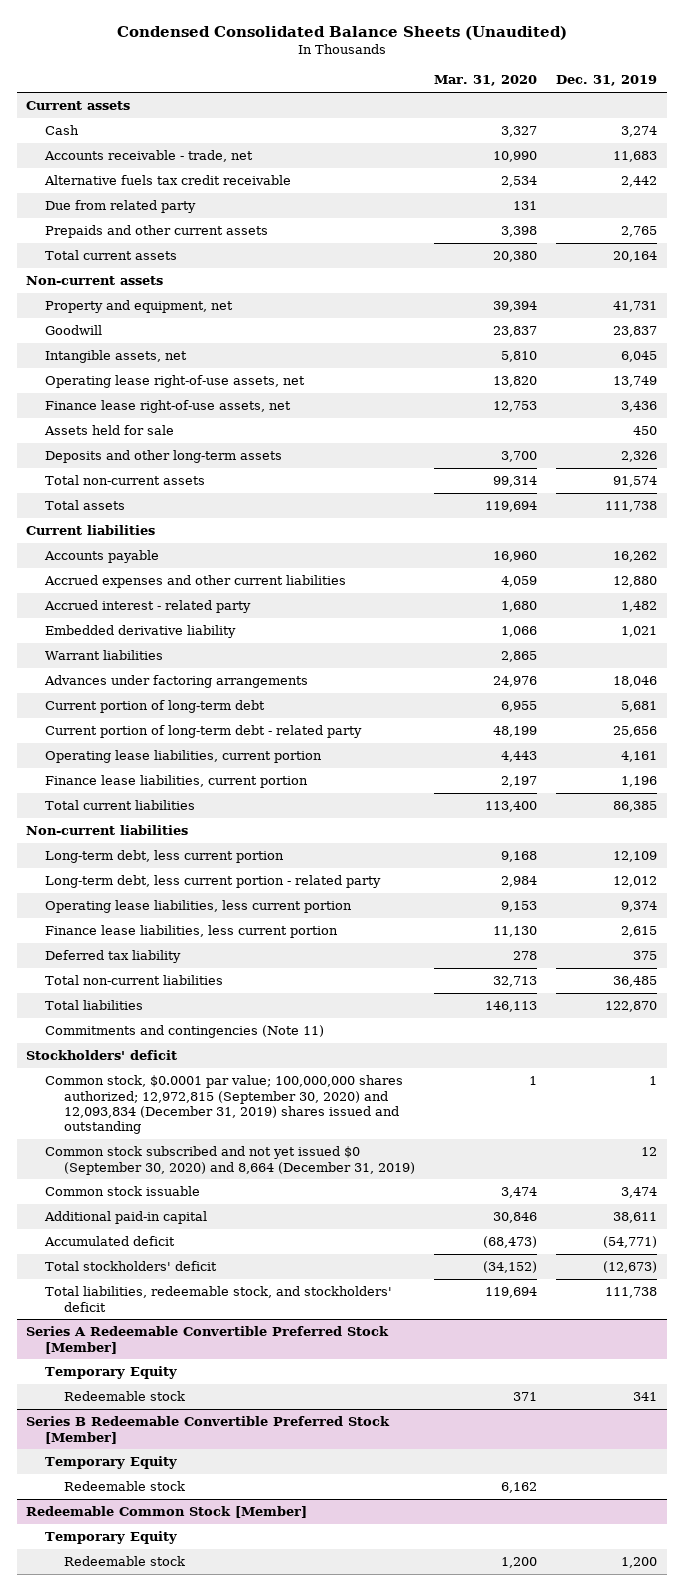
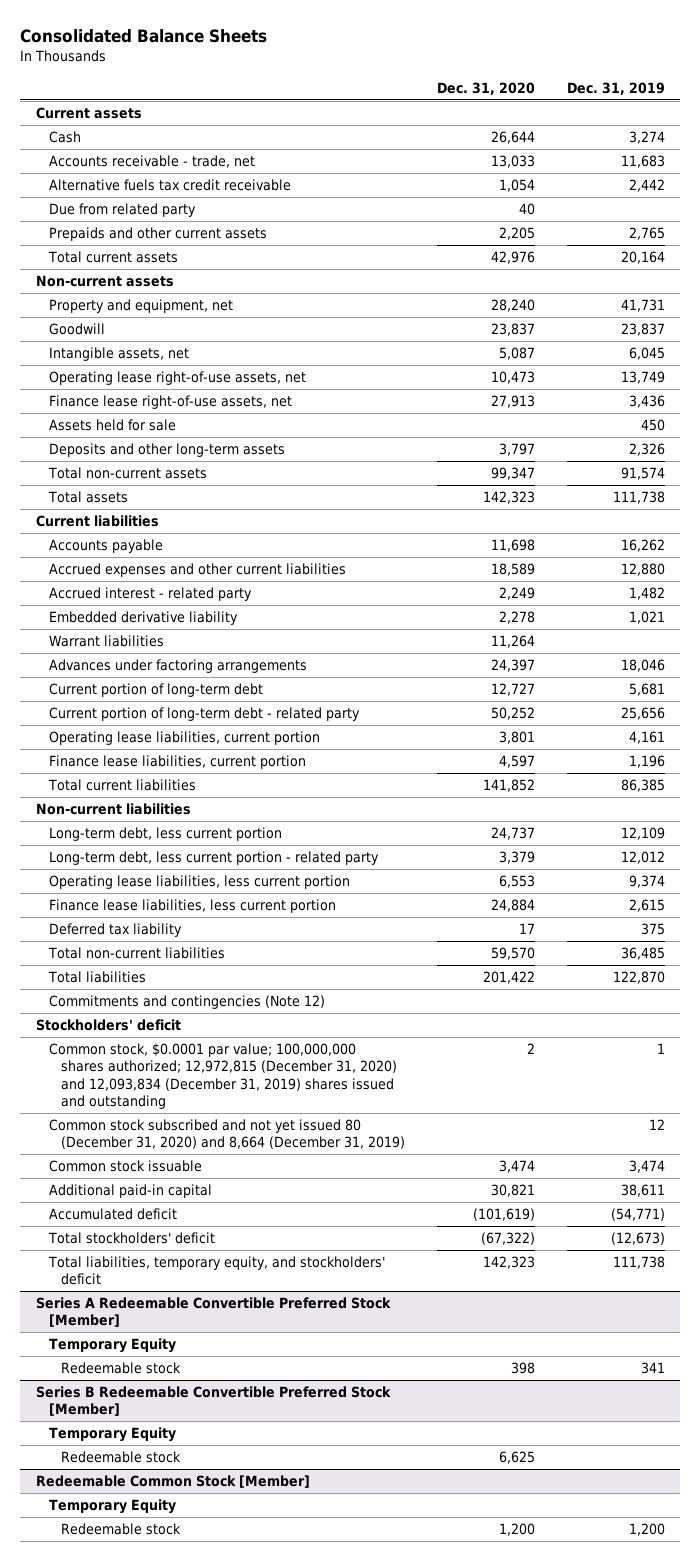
[116,25,567,40] Condensed Consolidated Balance Sheets (Unaudited) -> [19,28,267,43] Consolidated Balance Sheets
[434,75,538,87] Mar. 31, 2020 -> none
none -> [436,81,535,95] Dec. 31, 2020
[45,1025,325,1039] Commitments and contingencies (Note 11) -> [48,995,325,1010] Commitments and contingencies (Note 12)
[45,1075,404,1135] Common stock, $0.0001 par value; 100,000,000 shares authorized; 12,972,815 (September 30, 2020) and 12,093,834 (December 31, 2019) shares issued and outstanding -> [48,1043,398,1109] Common stock, $0.0001 par value; 100,000,000 shares authorized; 12,972,815 (December 31, 2020) and 12,093,834 (December 31, 2019) shares issued and outstanding
[45,1146,416,1175] Common stock subscribed and not yet issued $0 (September 30, 2020) and 8,664 (December 31, 2019) -> [48,1119,406,1150] Common stock subscribed and not yet issued 80 (December 31, 2020) and 8,664 (December 31, 2019)
[45,1286,393,1312] Total liabilities, redeemable stock, and stockholders' deficit -> [47,1256,385,1286] Total liabilities, temporary equity, and stockholders' deficit

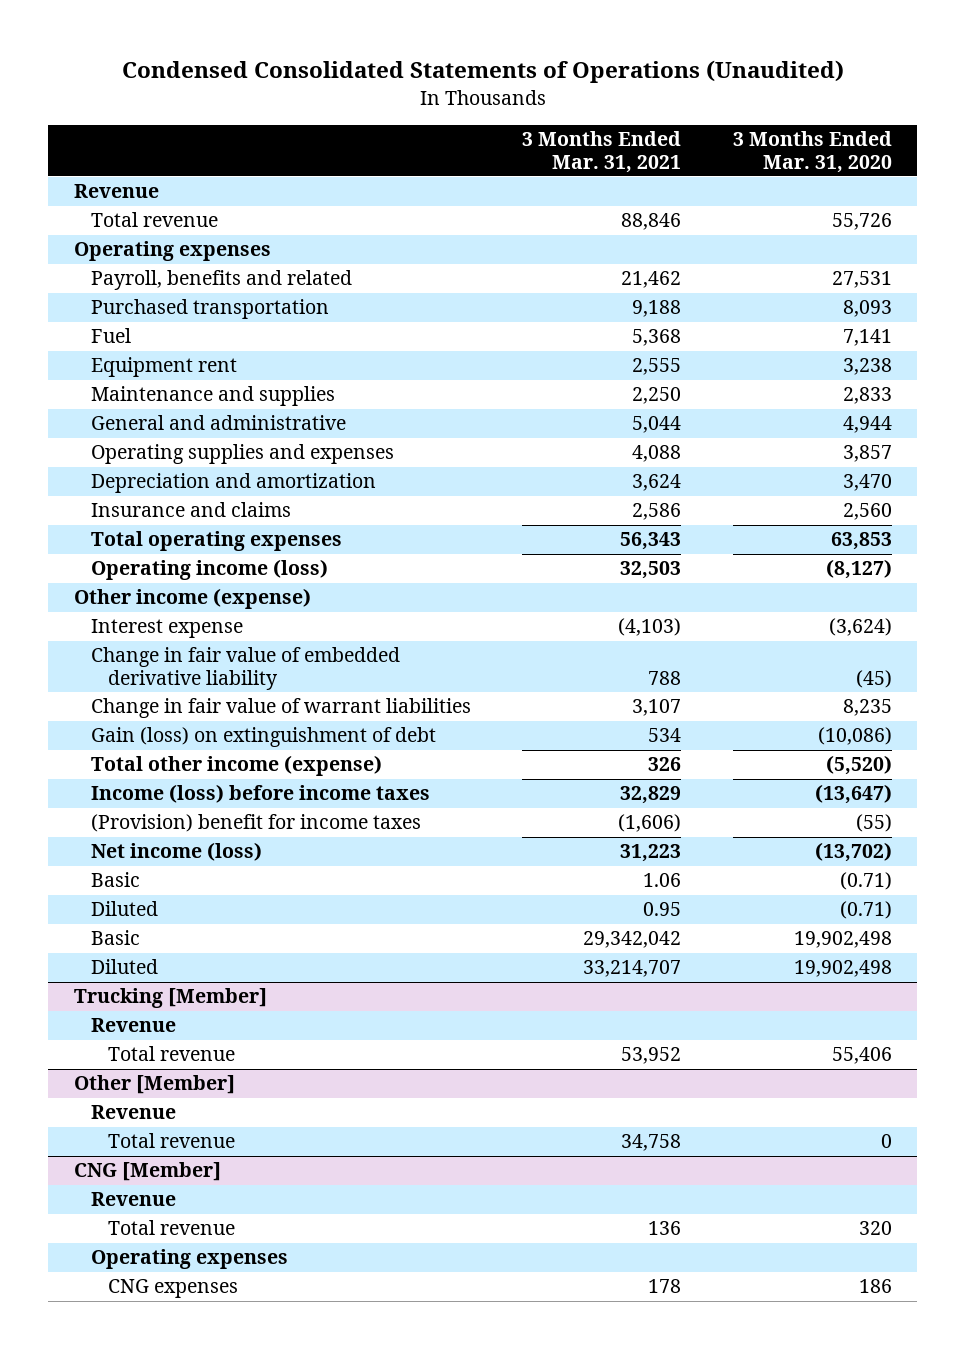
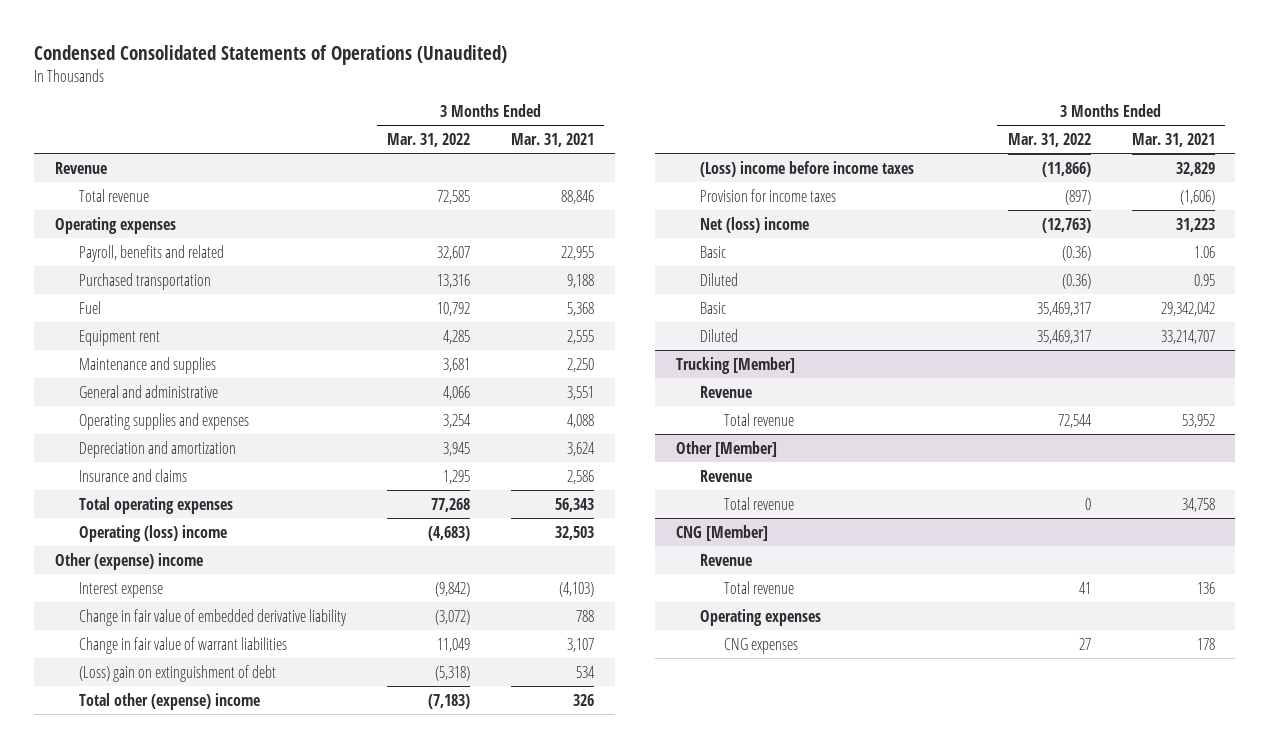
[732,130,892,173] 3 Months Ended Mar. 31, 2020 -> none
none -> [387,133,471,148] Mar. 31, 2022
[621,271,682,289] 21,462 -> [561,245,595,260] 22,955
[632,416,682,434] 5,044 -> [567,385,595,400] 3,551
[90,559,328,581] Operating income (loss) -> [79,524,228,542] Operating (loss) income
[73,588,311,610] Other income (expense) -> [54,552,203,570] Other (expense) income
[90,727,436,748] Gain (loss) on extinguishment of debt -> [79,664,277,682] (Loss) gain on extinguishment of debt
[90,755,382,777] Total other income (expense) -> [79,692,261,710] Total other (expense) income
[90,784,430,804] Income (loss) before income taxes -> [699,160,914,177] (Loss) income before income taxes
[90,814,421,833] (Provision) benefit for income taxes -> [699,188,836,202] Provision for income taxes
[90,842,262,862] Net income (loss) -> [699,216,809,233] Net (loss) income

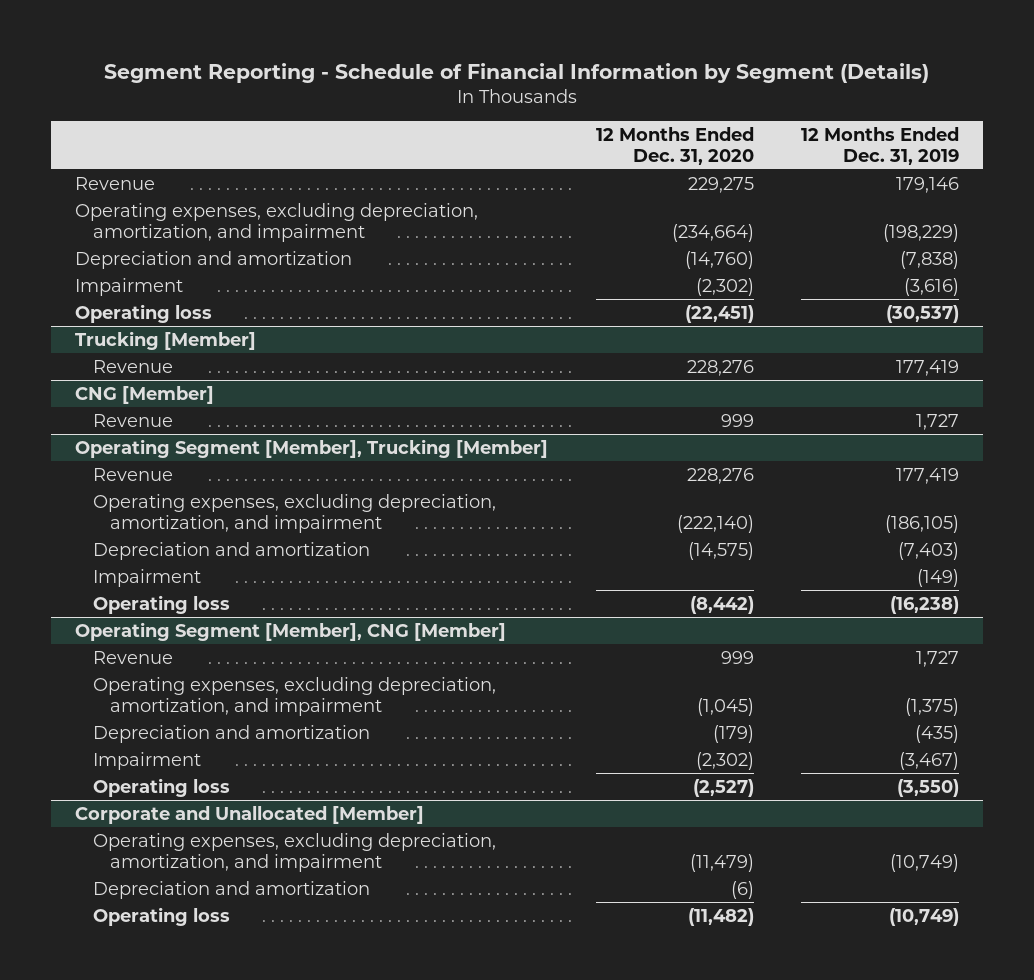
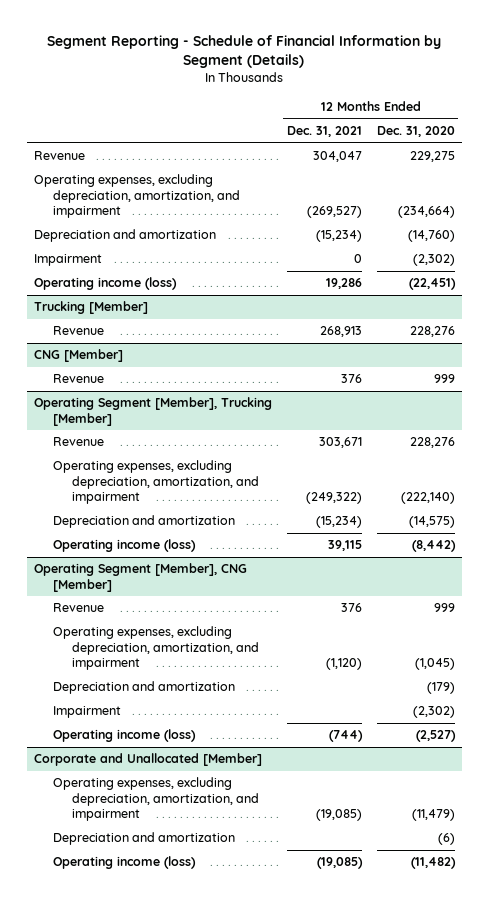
[801,126,960,165] 12 Months Ended Dec. 31, 2019 -> none
none -> [286,125,362,137] Dec. 31, 2021
[75,303,213,323] Operating loss -> [34,277,178,291] Operating income (loss)
[92,568,201,587] Impairment -> none
[92,594,230,614] Operating loss -> [53,539,197,553] Operating income (loss)
[92,777,230,797] Operating loss -> [53,729,197,743] Operating income (loss)
[92,906,230,926] Operating loss -> [53,856,197,870] Operating income (loss)

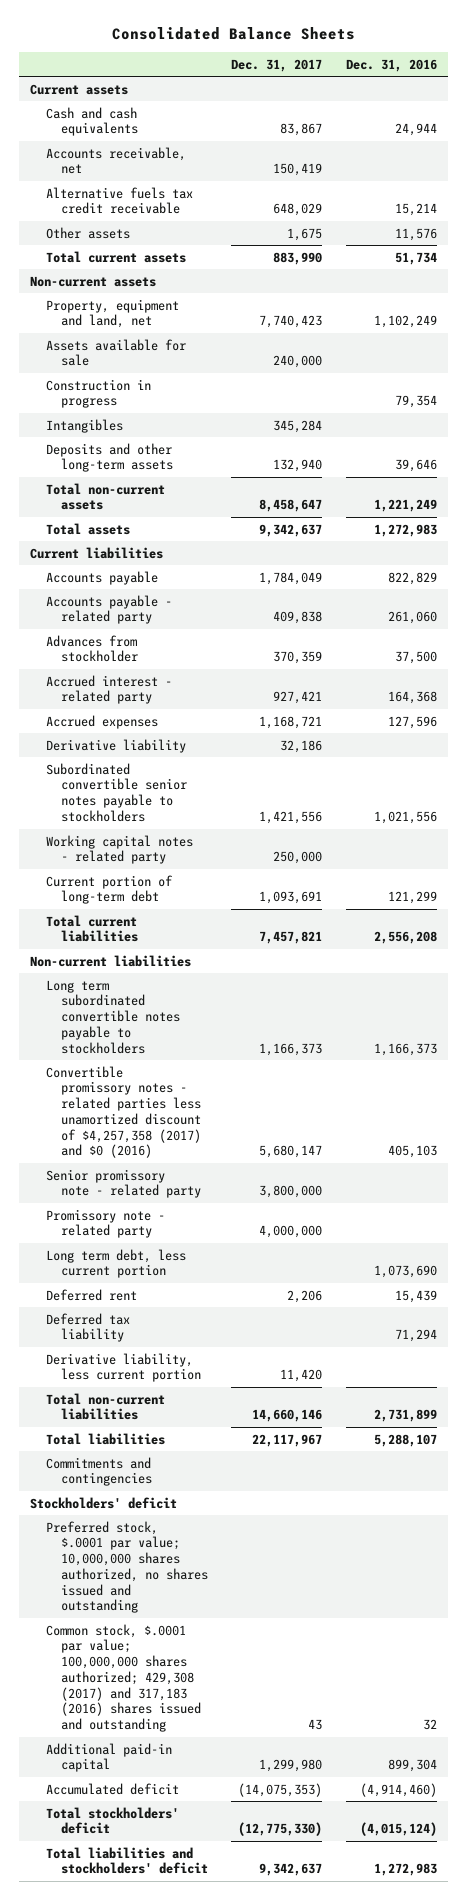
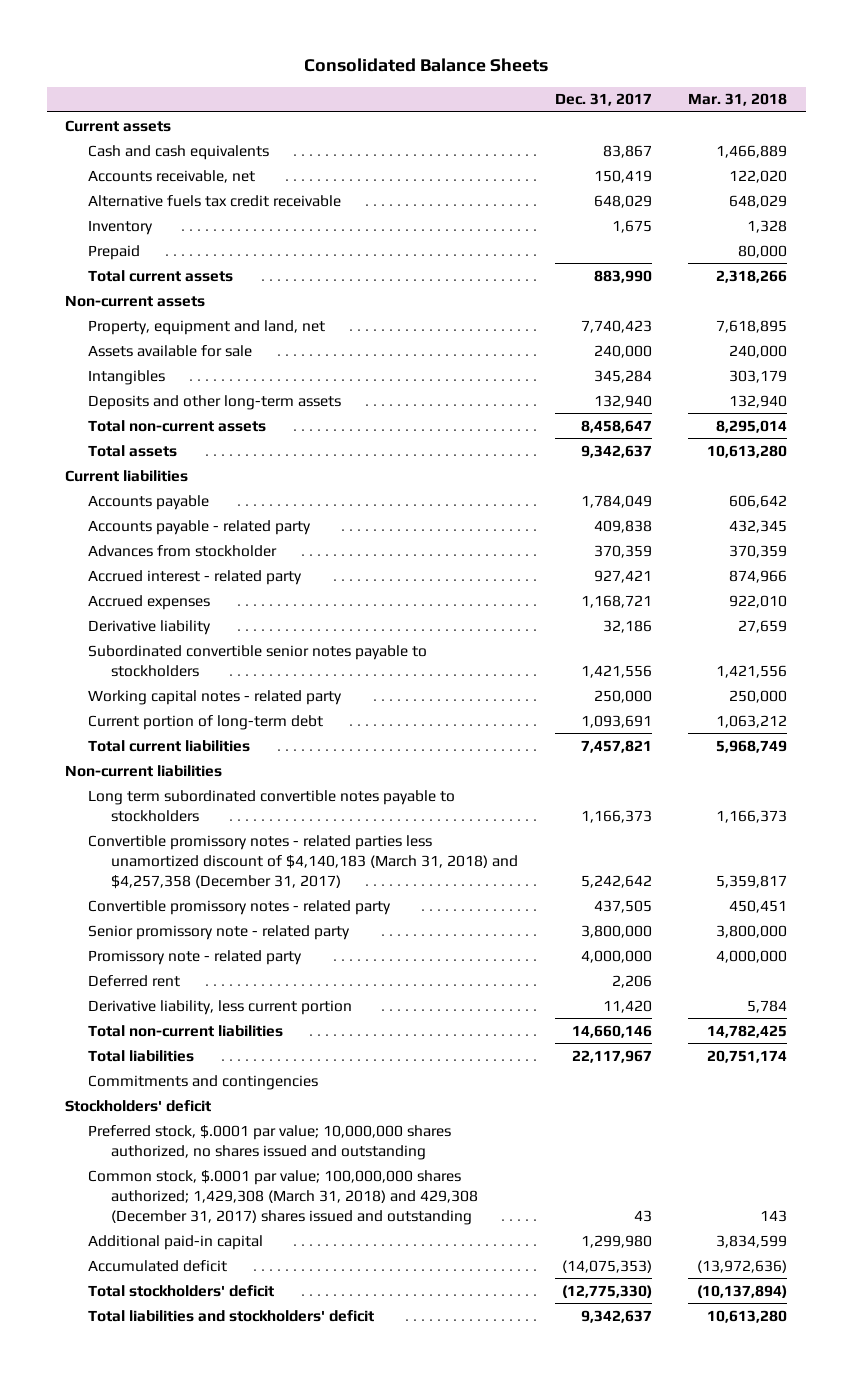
[345,58,437,72] Dec. 31, 2016 -> none
none -> [688,93,788,107] Mar. 31, 2018
[45,226,130,239] Other assets -> [88,219,154,235] Inventory
none -> [88,244,141,260] Prepaid
[45,378,151,409] Construction in progress -> none
[45,1065,202,1159] Convertible promissory notes - related parties less unamortized discount of $4,257,358 (2017) and $0 (2016) -> [88,834,519,889] Convertible promissory notes - related parties less unamortized discount of $4,140,183 (March 31, 2018) and $4,257,358 (December 31, 2017)
[259,1145,323,1159] 5,680,147 -> [580,874,652,888] 5,242,642
none -> [88,899,392,915] Convertible promissory notes - related party
[45,1248,186,1279] Long term debt, less current portion -> none
[45,1312,130,1343] Deferred tax liability -> none
[45,1623,202,1733] Common stock, $.0001 par value; 100,000,000 shares authorized; 429,308 (2017) and 317,183 (2016) shares issued and outstanding -> [88,1169,479,1225] Common stock, $.0001 par value; 100,000,000 shares authorized; 1,429,308 (March 31, 2018) and 429,308 (December 31, 2017) shares issued and outstanding

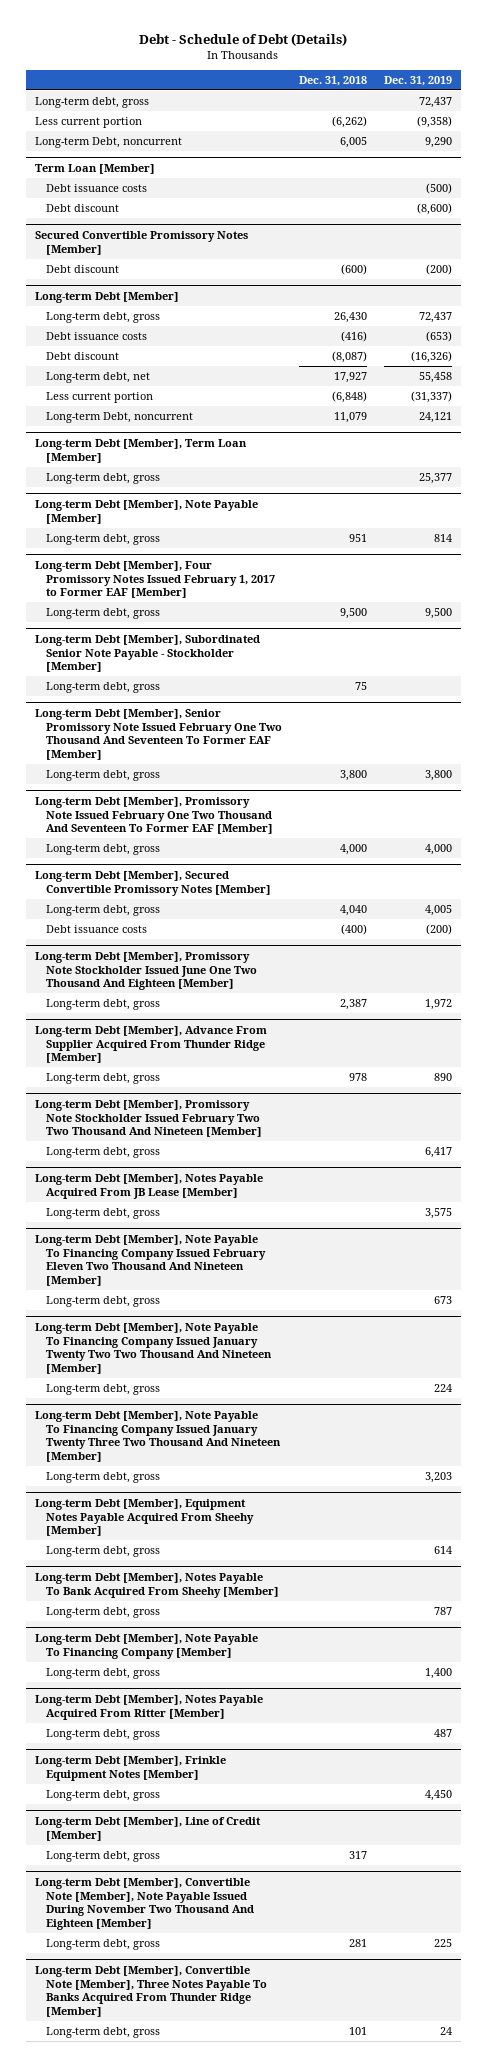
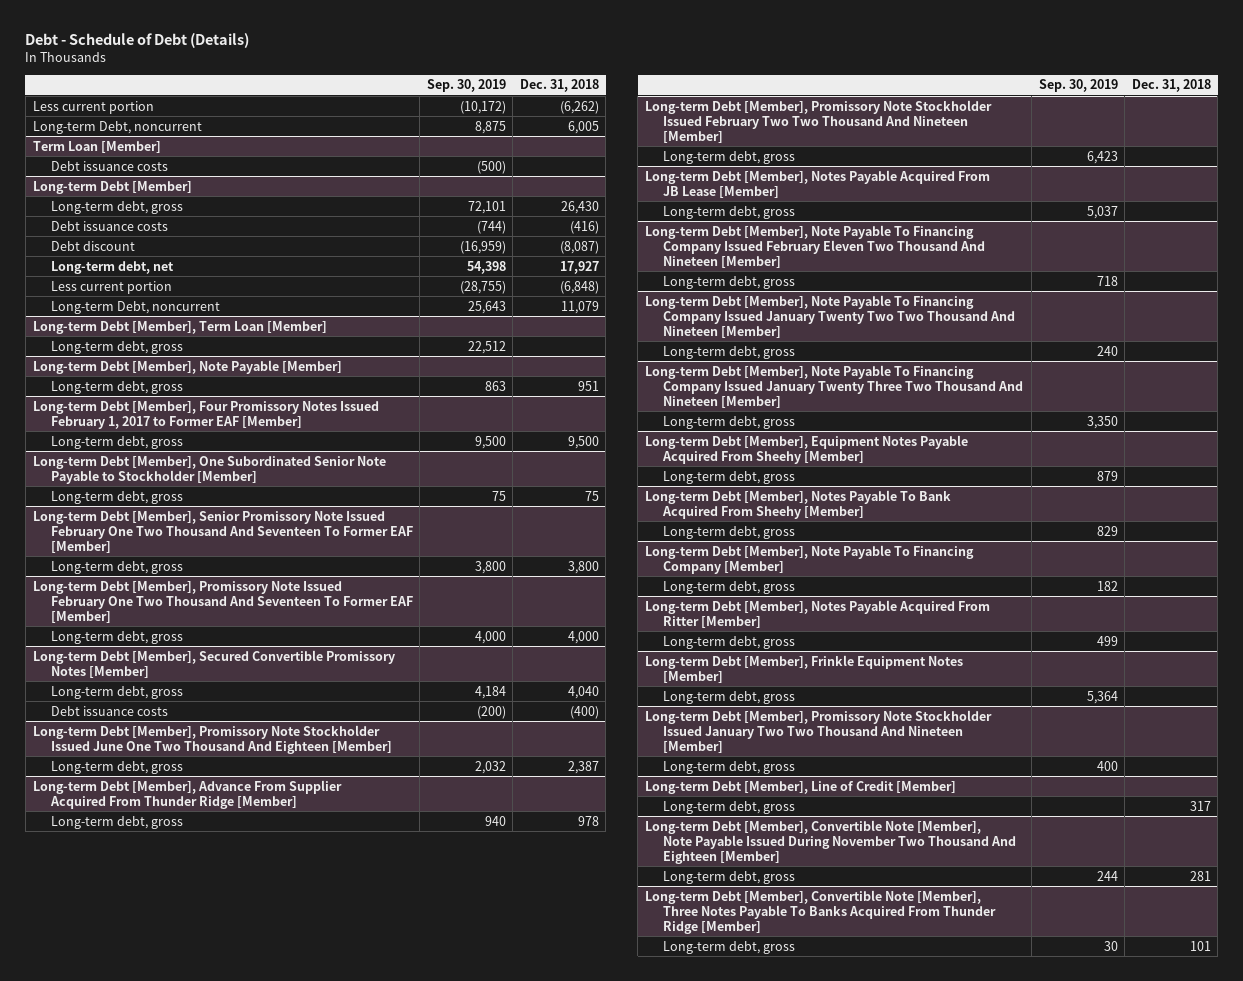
[384,75,453,86] Dec. 31, 2019 -> none
none -> [426,79,506,93] Sep. 30, 2019
[34,97,149,109] Long-term debt, gross -> none
[45,204,119,213] Debt discount -> none
[34,230,248,255] Secured Convertible Promissory Notes [Member] -> none
[45,265,119,274] Debt discount -> none
[34,634,260,673] Long-term Debt [Member], Subordinated Senior Note Payable - Stockholder [Member] -> [32,455,386,484] Long-term Debt [Member], One Subordinated Senior Note Payable to Stockholder [Member]
none -> [644,709,992,753] Long-term Debt [Member], Promissory Note Stockholder Issued January Two Two Thousand And Nineteen [Member]
none -> [662,760,795,774] Long-term debt, gross

